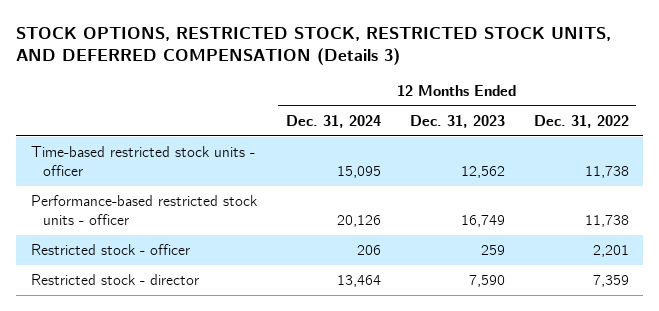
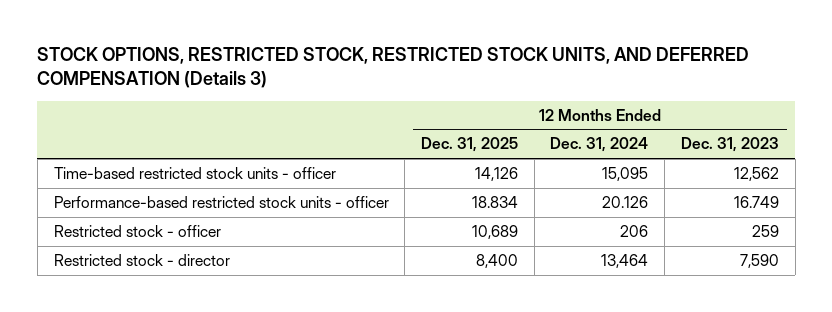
[533,114,629,128] Dec. 31, 2022 -> none
none -> [420,137,518,153] Dec. 31, 2025
[336,214,381,227] 20,126 -> [602,195,649,208] 20.126
[460,214,505,227] 16,749 -> [733,195,779,208] 16.749

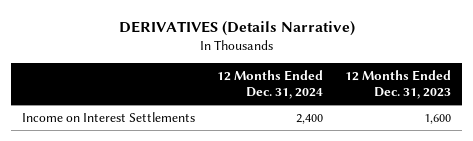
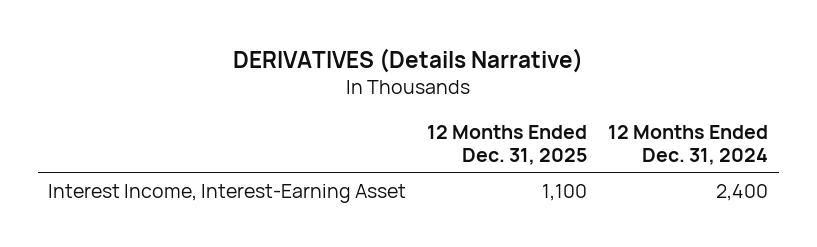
[344,70,451,99] 12 Months Ended Dec. 31, 2023 -> none
none -> [427,124,588,165] 12 Months Ended Dec. 31, 2025
[22,112,196,123] Income on Interest Settlements -> [48,183,407,203] Interest Income, Interest-Earning Asset

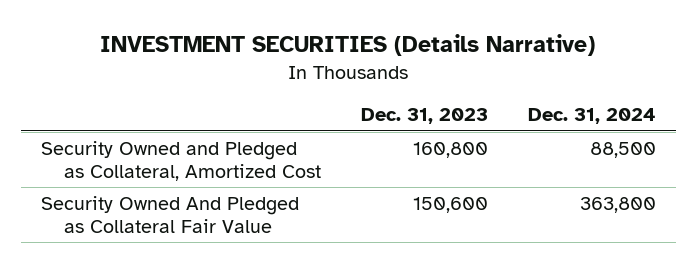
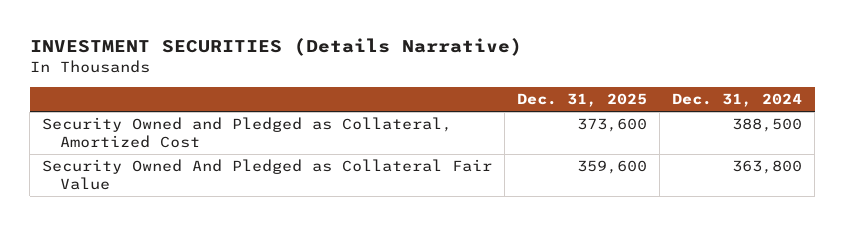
[360,108,488,125] Dec. 31, 2023 -> none
none -> [517,93,648,108] Dec. 31, 2025
[589,141,656,158] 88,500 -> [732,118,803,133] 388,500

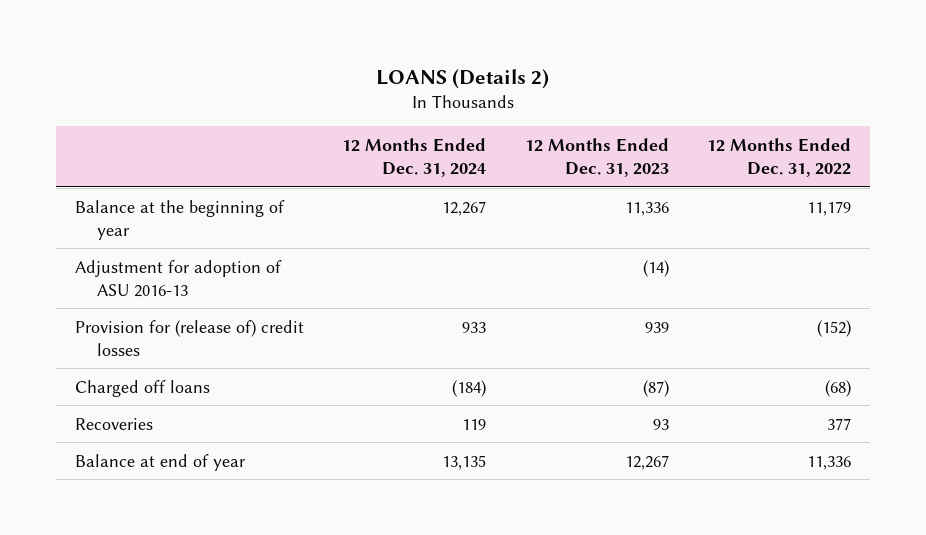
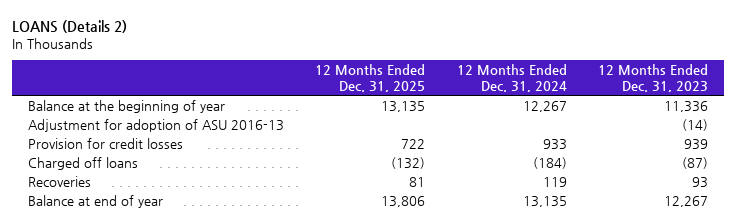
[707,138,852,177] 12 Months Ended Dec. 31, 2022 -> none
none -> [315,64,426,93] 12 Months Ended Dec. 31, 2025
[74,319,304,356] Provision for (release of) credit losses -> [27,137,183,149] Provision for credit losses

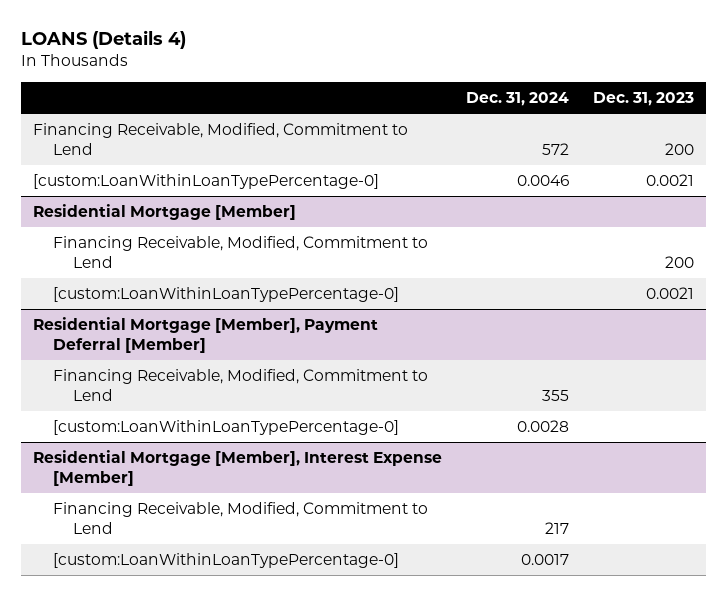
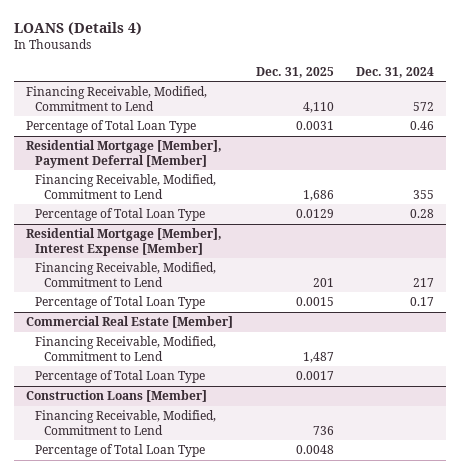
[592,91,694,106] Dec. 31, 2023 -> none
none -> [255,66,334,78] Dec. 31, 2025
[32,174,379,190] [custom:LoanWithinLoanTypePercentage-0] -> none
[32,204,296,221] Residential Mortgage [Member] -> none
[53,236,429,269] Financing Receivable, Modified, Commitment to Lend -> none
[53,287,400,303] [custom:LoanWithinLoanTypePercentage-0] -> none
none -> [25,120,196,134] Percentage of Total Loan Type
[53,420,400,436] [custom:LoanWithinLoanTypePercentage-0] -> none
none -> [34,208,205,222] Percentage of Total Loan Type
[53,553,400,569] [custom:LoanWithinLoanTypePercentage-0] -> none
none -> [34,296,205,310] Percentage of Total Loan Type
none -> [25,316,233,329] Commercial Real Estate [Member]
none -> [34,336,216,361] Financing Receivable, Modified, Commitment to Lend
none -> [34,370,205,384] Percentage of Total Loan Type
none -> [25,390,207,403] Construction Loans [Member]
none -> [34,410,216,435] Financing Receivable, Modified, Commitment to Lend
none -> [34,444,205,458] Percentage of Total Loan Type

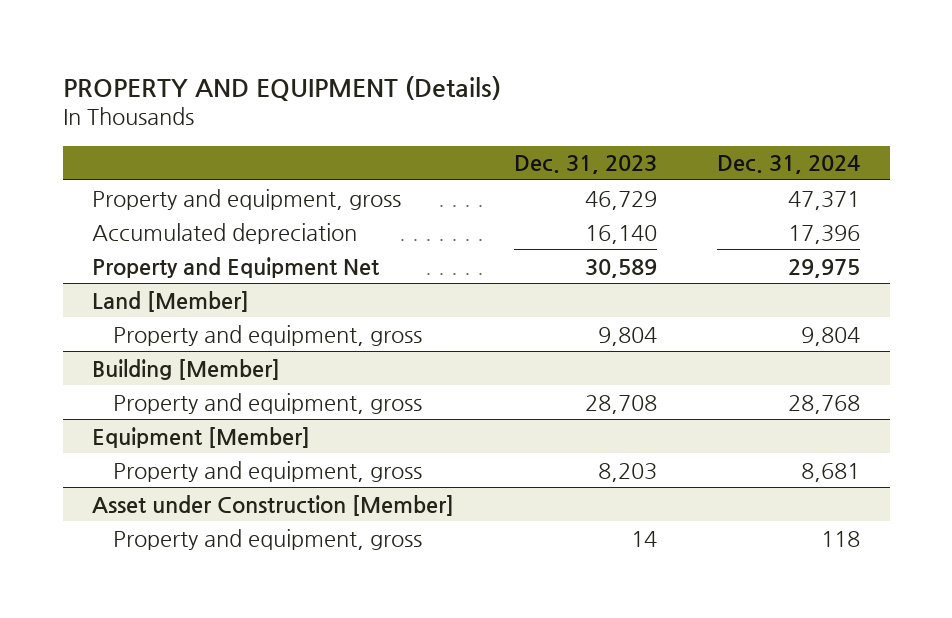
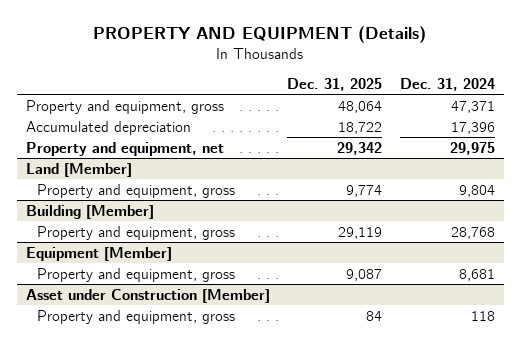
[514,155,658,175] Dec. 31, 2023 -> none
none -> [287,77,383,91] Dec. 31, 2025
[92,256,380,278] Property and Equipment Net -> [25,141,224,156] Property and equipment, net

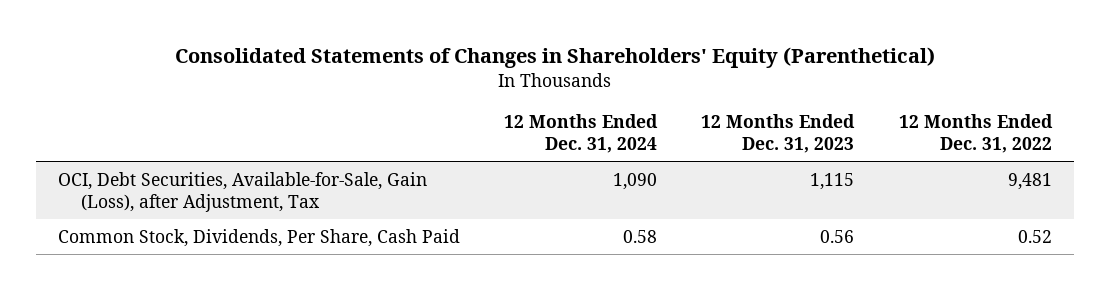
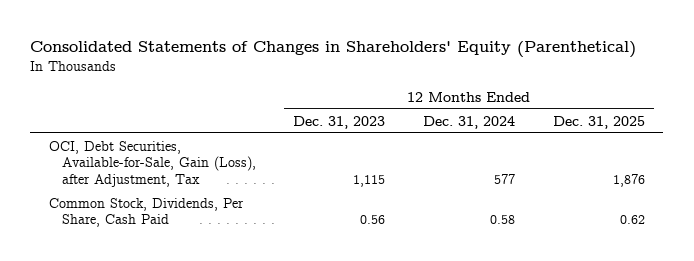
[898,113,1053,154] 12 Months Ended Dec. 31, 2022 -> none
none -> [552,115,645,129] Dec. 31, 2025
[613,172,658,190] 1,090 -> [494,173,516,184] 577

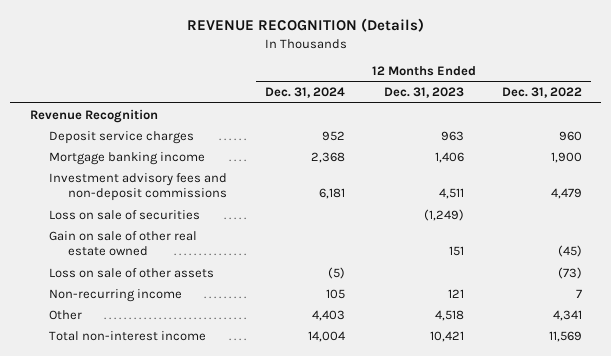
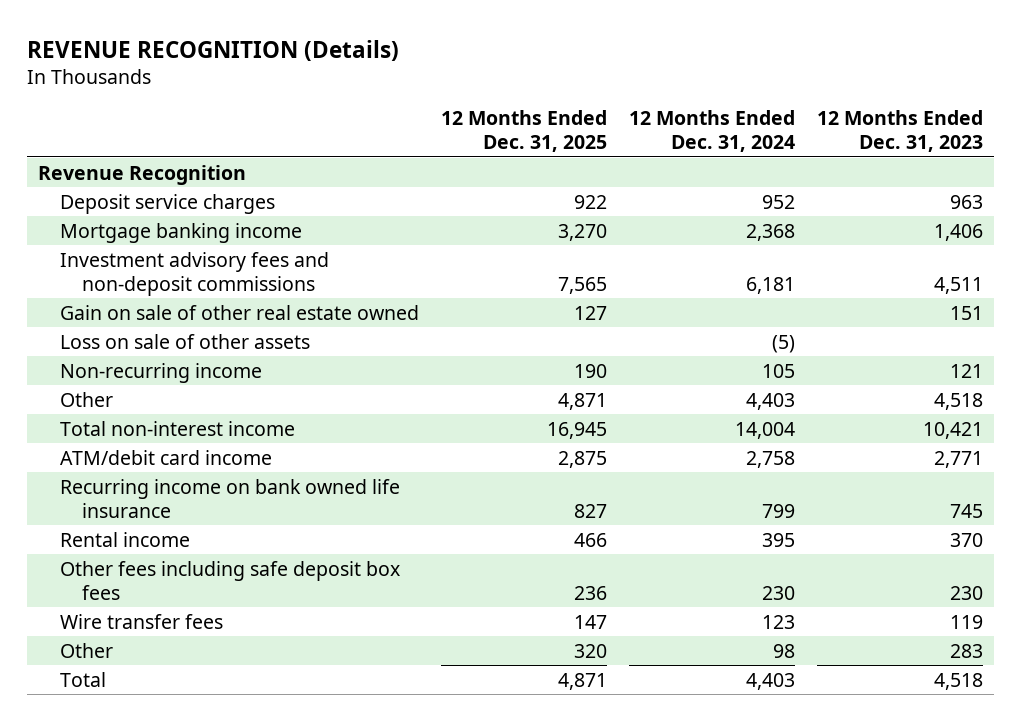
[501,87,582,99] Dec. 31, 2022 -> none
none -> [441,110,608,153] 12 Months Ended Dec. 31, 2025
[48,209,200,220] Loss on sale of securities -> none
none -> [60,449,273,465] ATM/debit card income
none -> [60,478,401,518] Recurring income on bank owned life insurance
none -> [60,531,191,547] Rental income
none -> [60,560,401,600] Other fees including safe deposit box fees
none -> [60,613,224,629] Wire transfer fees
none -> [60,642,114,658] Other
none -> [60,671,107,687] Total

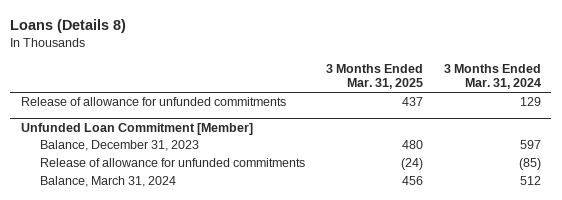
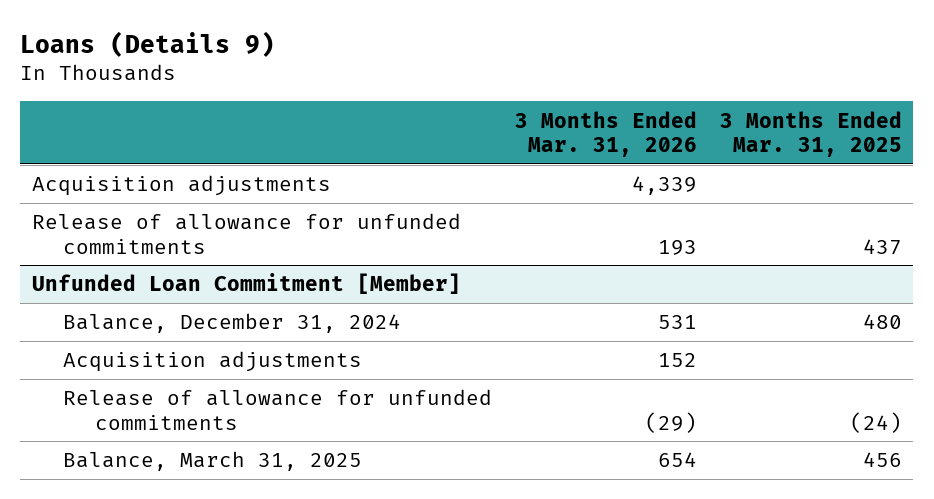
[10,19,127,34] Loans (Details 8) -> [20,30,276,57] Loans (Details 9)
[443,63,541,90] 3 Months Ended Mar. 31, 2024 -> none
none -> [515,110,698,157] 3 Months Ended Mar. 31, 2026
none -> [31,175,331,197] Acquisition adjustments
[39,140,199,152] Balance, December 31, 2023 -> [63,313,402,334] Balance, December 31, 2024
none -> [63,351,363,373] Acquisition adjustments
[39,176,176,188] Balance, March 31, 2024 -> [63,451,363,472] Balance, March 31, 2025

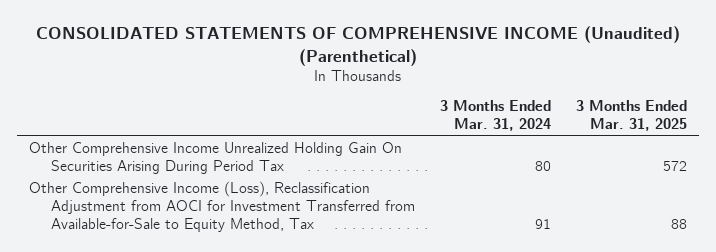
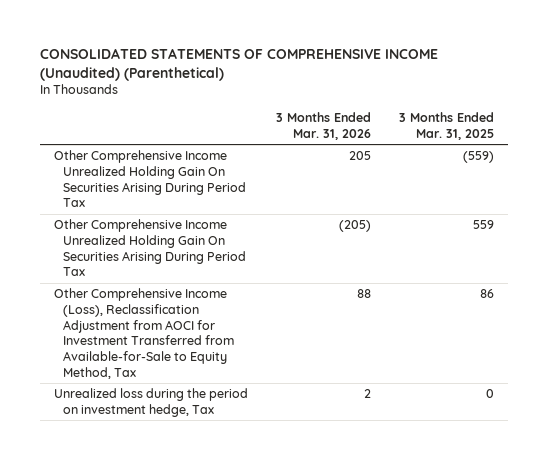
[439,100,551,132] 3 Months Ended Mar. 31, 2024 -> none
none -> [275,111,371,140] 3 Months Ended Mar. 31, 2026
[662,161,687,172] 572 -> [462,151,494,164] (559)
none -> [53,219,247,277] Other Comprehensive Income Unrealized Holding Gain On Securities Arising During Period Tax
[670,219,687,230] 88 -> [479,289,494,299] 86
none -> [53,388,248,417] Unrealized loss during the period on investment hedge, Tax

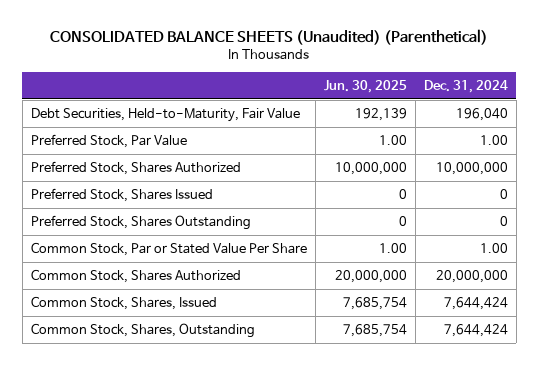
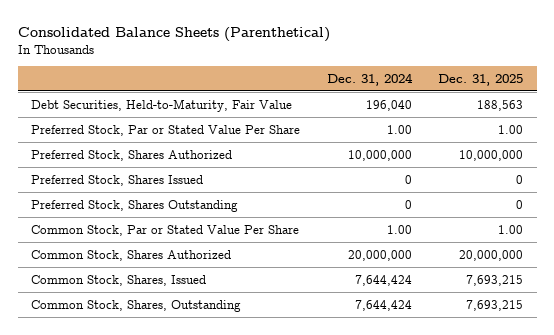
[50,29,489,46] CONSOLIDATED BALANCE SHEETS (Unaudited) (Parenthetical) -> [17,27,330,43] Consolidated Balance Sheets (Parenthetical)
[323,80,407,94] Jun. 30, 2025 -> none
none -> [438,73,524,86] Dec. 31, 2025
[30,133,187,148] Preferred Stock, Par Value -> [31,124,301,136] Preferred Stock, Par or Stated Value Per Share

